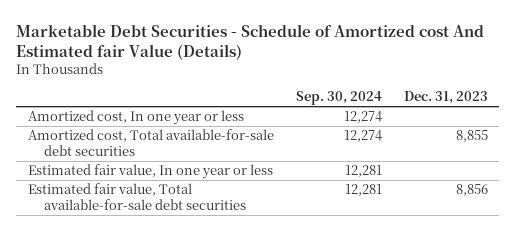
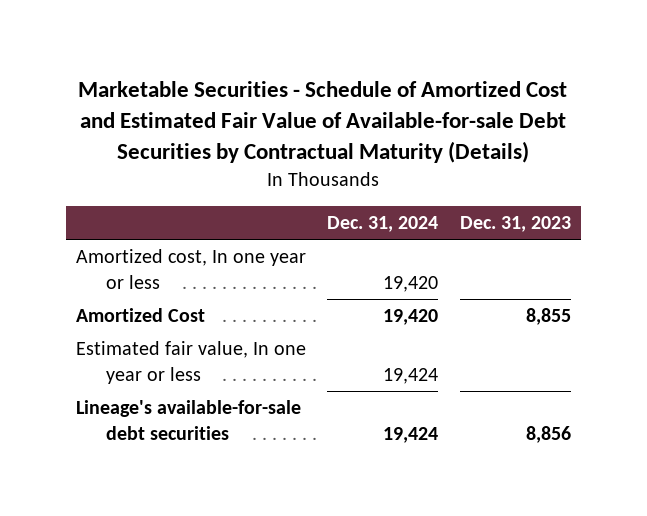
[16,23,485,60] Marketable Debt Securities - Schedule of Amortized cost And Estimated fair Value (Details) -> [78,80,568,163] Marketable Securities - Schedule of Amortized Cost and Estimated Fair Value of Available-for-sale Debt Securities by Contractual Maturity (Details)
[295,91,382,106] Sep. 30, 2024 -> none
none -> [327,215,439,232] Dec. 31, 2024
[27,129,274,157] Amortized cost, Total available-for-sale debt securities -> [76,308,206,323] Amortized Cost
[27,183,247,211] Estimated fair value, Total available-for-sale debt securities -> [76,400,302,440] Lineage's available-for-sale debt securities

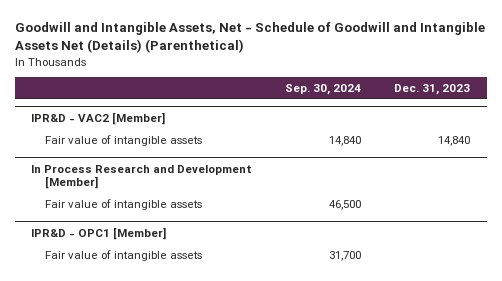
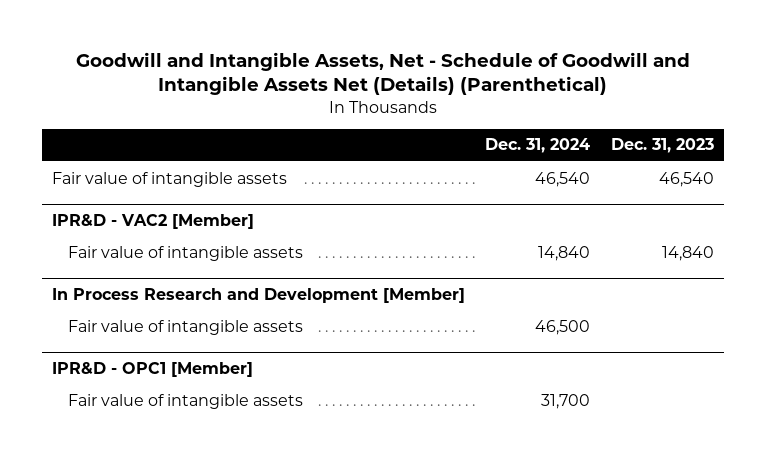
[285,83,362,95] Sep. 30, 2024 -> none
none -> [485,138,591,154] Dec. 31, 2024
none -> [52,171,288,187] Fair value of intangible assets

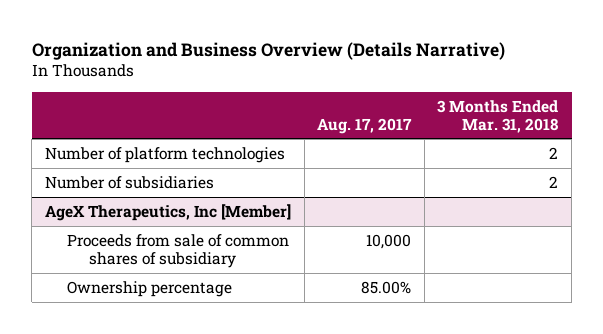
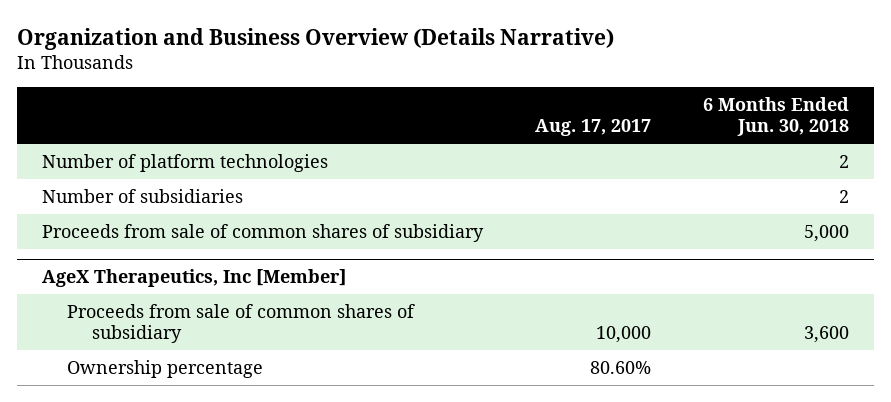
[437,99,559,133] 3 Months Ended Mar. 31, 2018 -> none
none -> [702,97,849,137] 6 Months Ended Jun. 30, 2018
none -> [42,223,485,242] Proceeds from sale of common shares of subsidiary
[361,280,412,294] 85.00% -> [589,360,651,374] 80.60%

